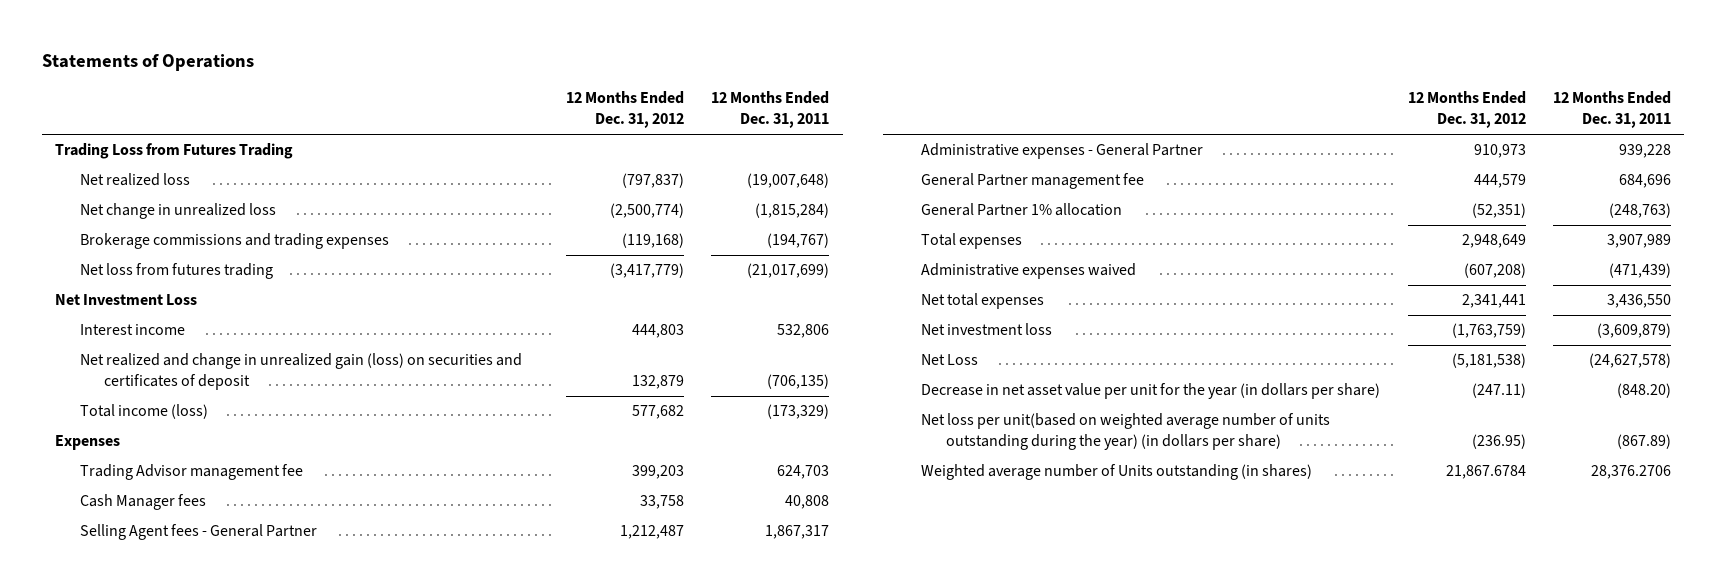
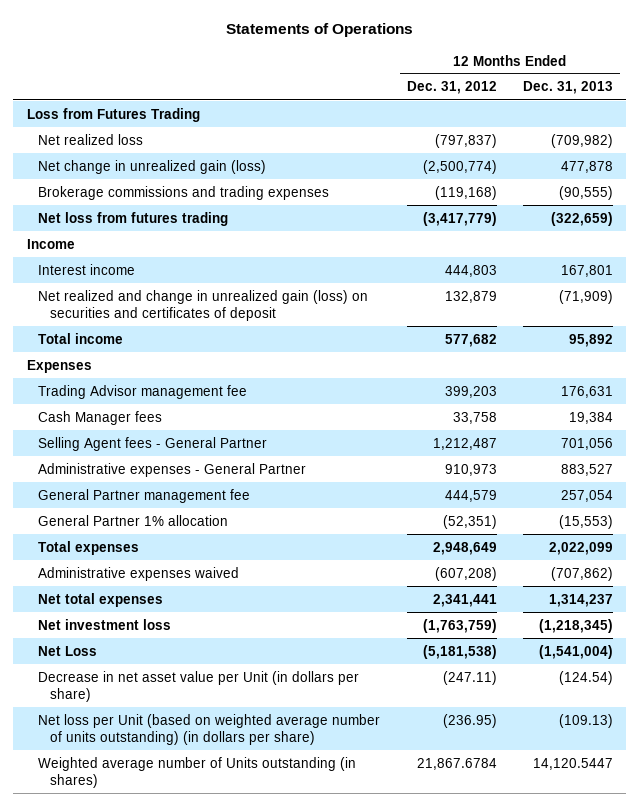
[711,91,830,129] 12 Months Ended Dec. 31, 2011 -> none
none -> [523,81,614,95] Dec. 31, 2013
[55,143,294,160] Trading Loss from Futures Trading -> [26,107,200,122] Loss from Futures Trading
[79,203,276,220] Net change in unrealized loss -> [38,159,267,174] Net change in unrealized gain (loss)
[55,294,198,306] Net Investment Loss -> [26,238,75,249] Income
[79,404,208,420] Total income (loss) -> [38,332,124,344] Total income
[921,383,1381,400] Decrease in net asset value per unit for the year (in dollars per share) -> [38,670,360,703] Decrease in net asset value per Unit (in dollars per share)
[921,413,1331,451] Net loss per unit(based on weighted average number of units outstanding during the year) (in dollars per share) -> [38,713,381,746] Net loss per Unit (based on weighted average number of units outstanding) (in dollars per share)

